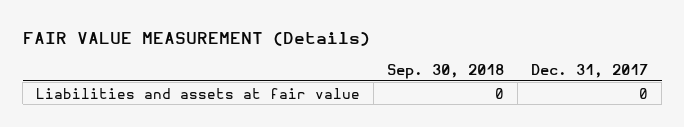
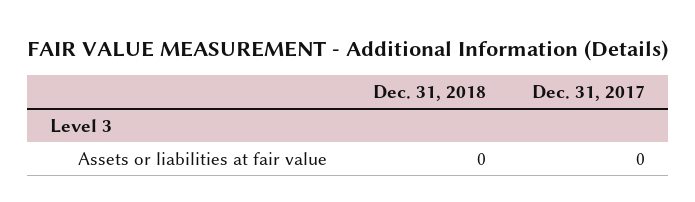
[22,32,370,47] FAIR VALUE MEASUREMENT (Details) -> [26,40,668,62] FAIR VALUE MEASUREMENT - Additional Information (Details)
[387,63,505,79] Sep. 30, 2018 -> none
none -> [373,84,487,101] Dec. 31, 2018
none -> [49,118,112,133] Level 3
[36,87,361,99] Liabilities and assets at fair value -> [78,151,328,165] Assets or liabilities at fair value

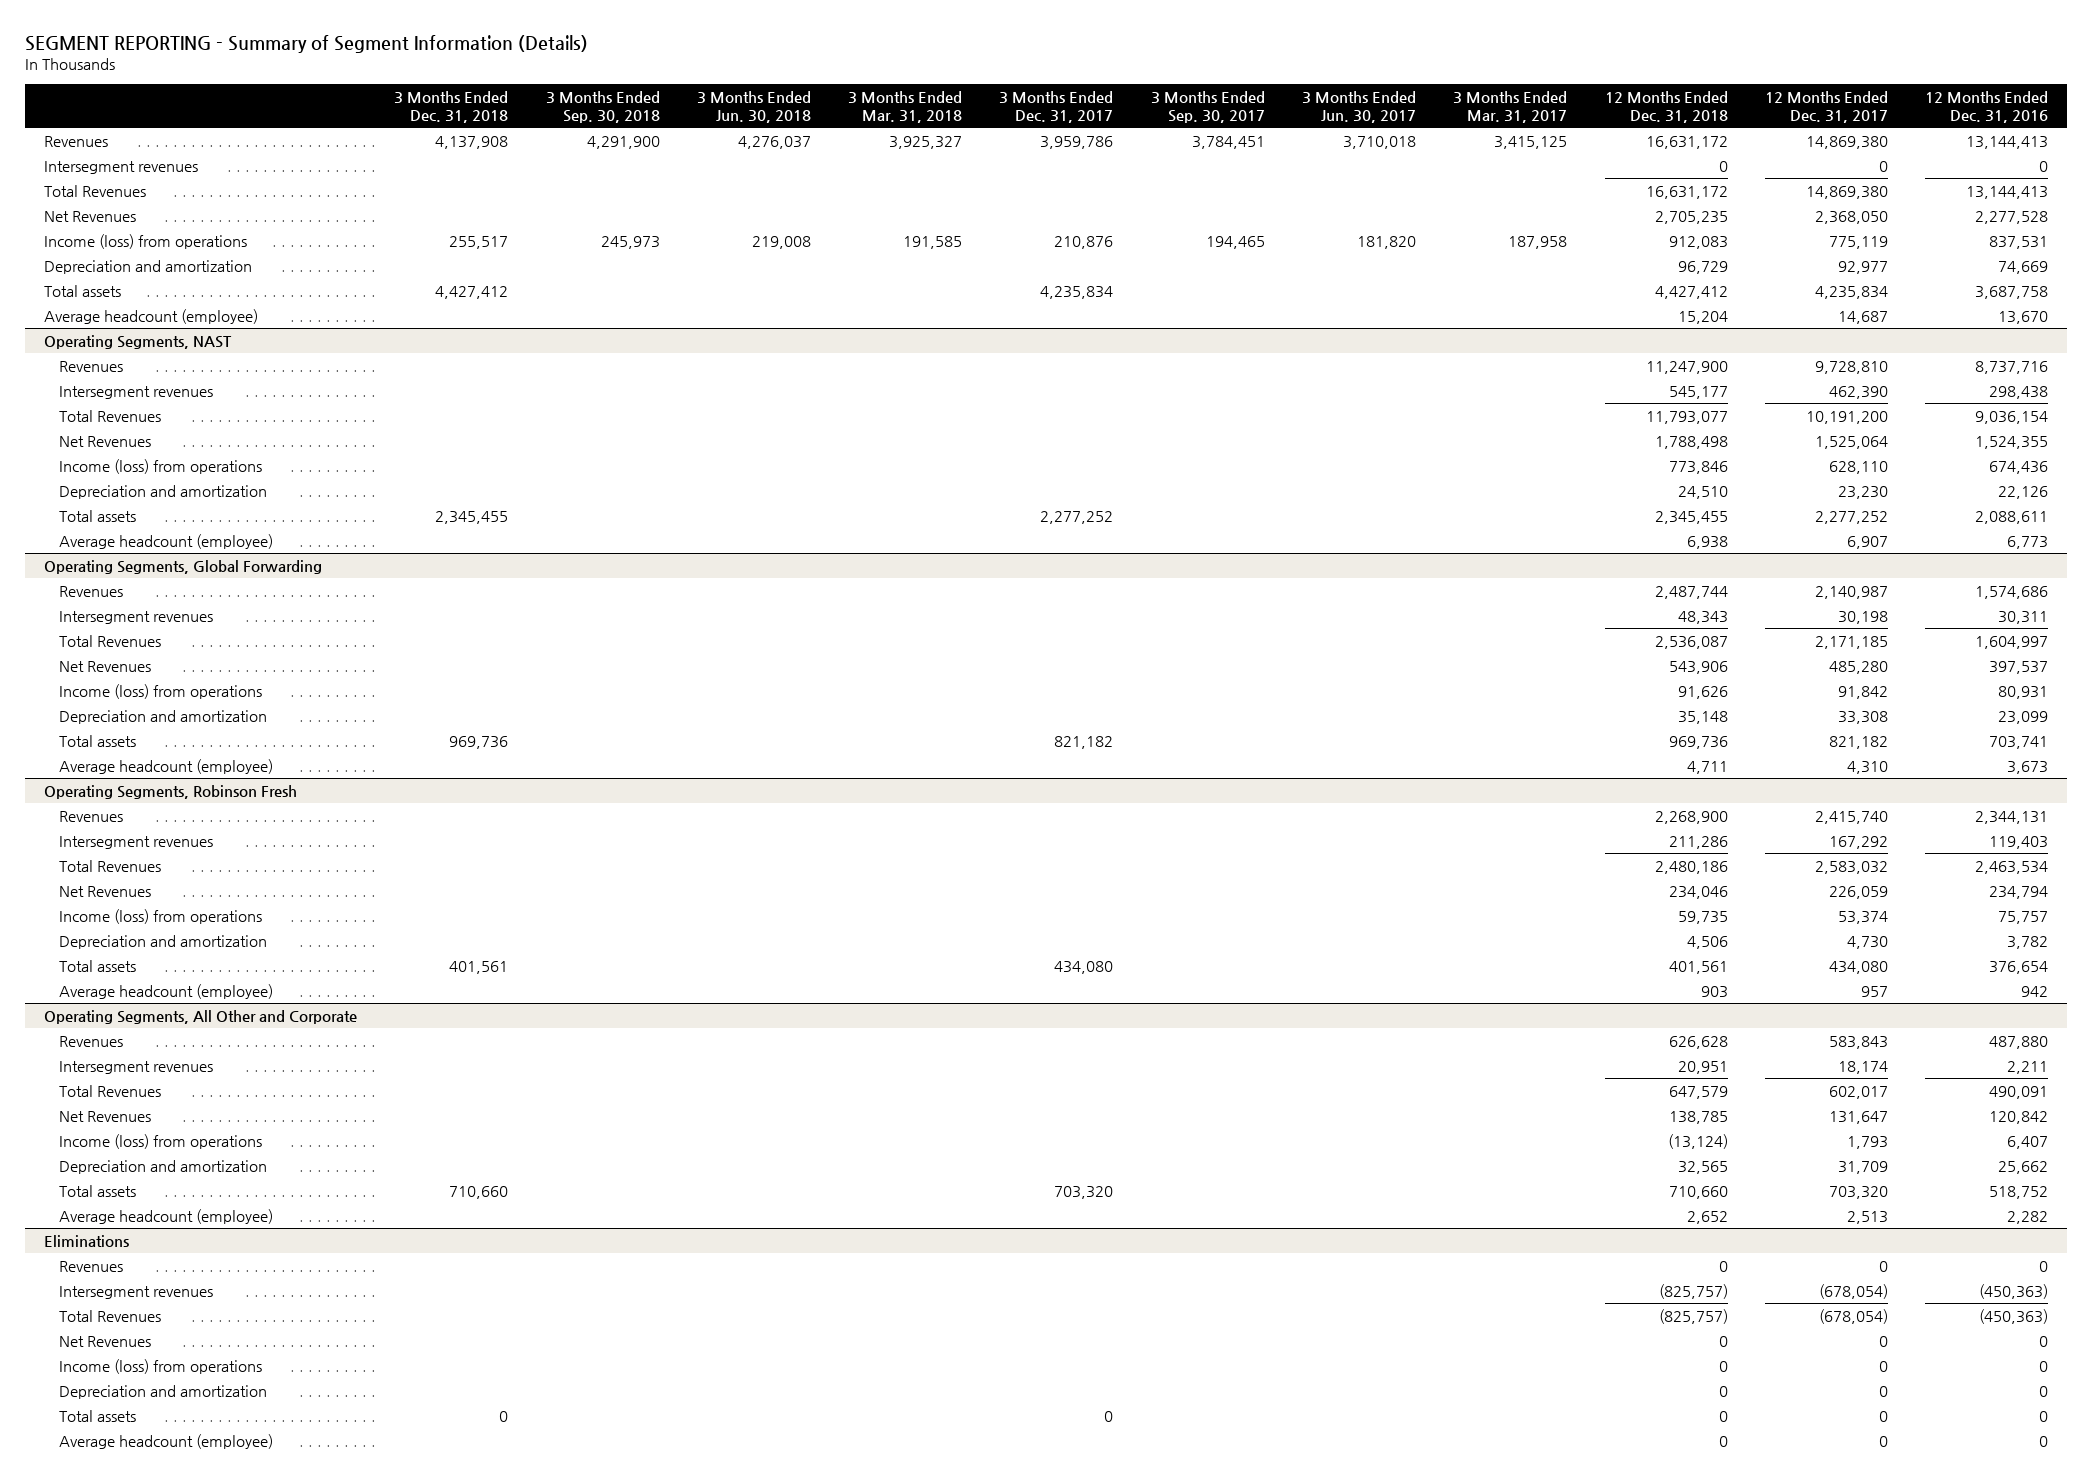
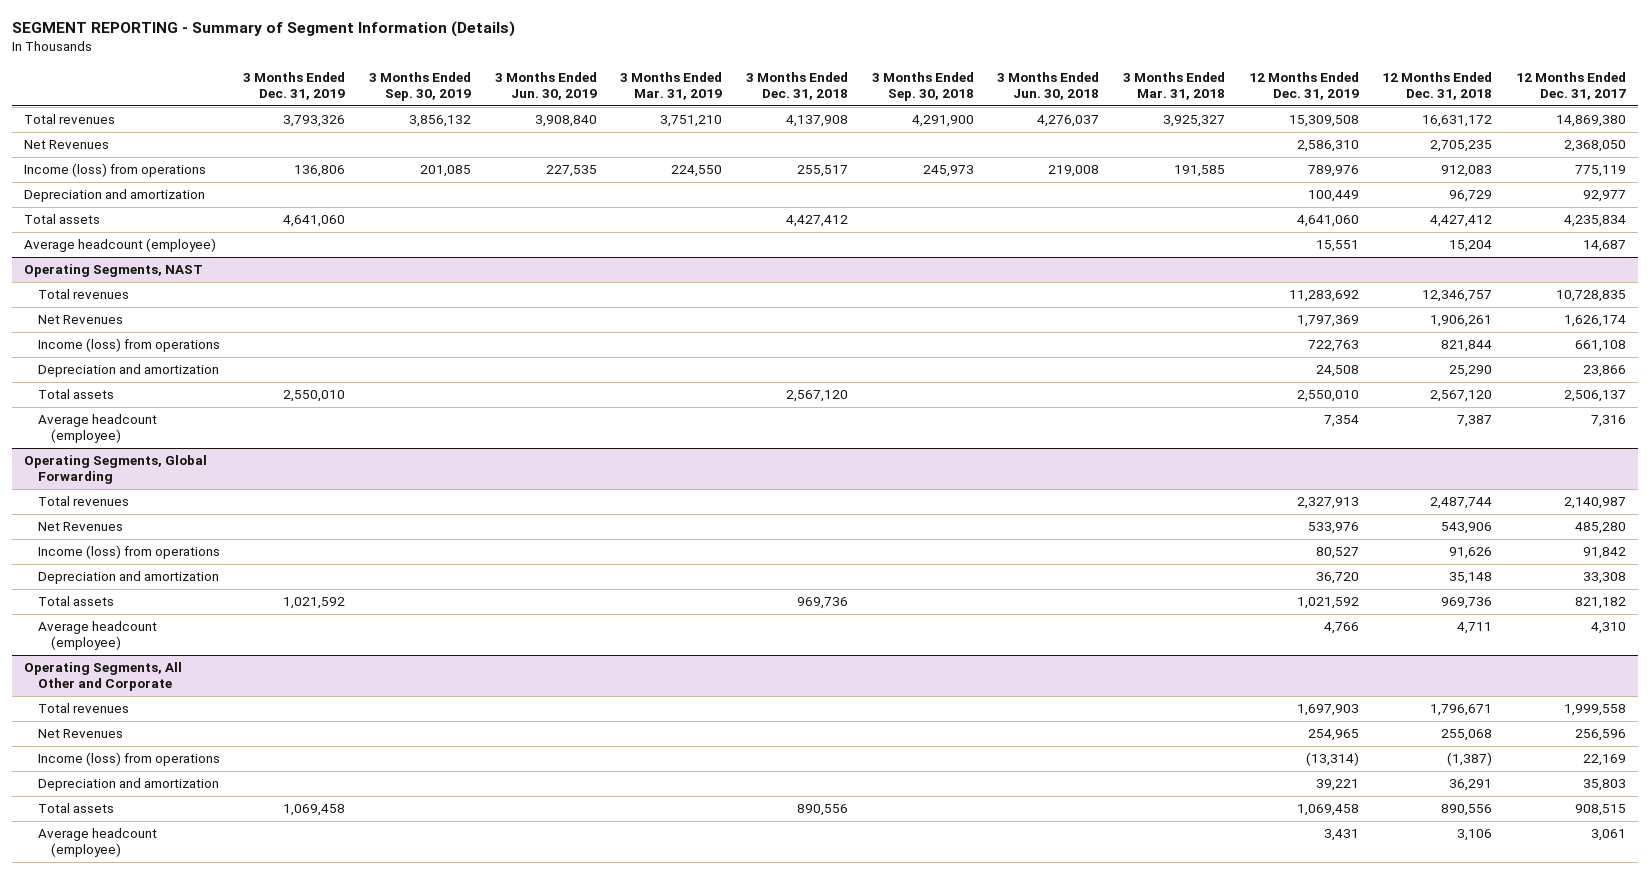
[999,91,1114,124] 3 Months Ended Dec. 31, 2017 -> none
[1150,91,1265,124] 3 Months Ended Sep. 30, 2017 -> none
[1301,91,1416,124] 3 Months Ended Jun. 30, 2017 -> none
[1453,91,1568,124] 3 Months Ended Mar. 31, 2017 -> none
[1925,91,2049,124] 12 Months Ended Dec. 31, 2016 -> none
none -> [243,71,346,100] 3 Months Ended Dec. 31, 2019
none -> [369,71,472,101] 3 Months Ended Sep. 30, 2019
none -> [494,71,597,100] 3 Months Ended Jun. 30, 2019
none -> [620,71,723,100] 3 Months Ended Mar. 31, 2019
none -> [1248,71,1359,100] 12 Months Ended Dec. 31, 2019
[44,160,199,174] Intersegment revenues -> none
[44,184,147,197] Total Revenues -> none
[44,135,109,147] Revenues -> [24,114,116,125] Total revenues
[59,385,214,399] Intersegment revenues -> none
[59,409,162,422] Total Revenues -> none
[59,360,124,372] Revenues -> [37,289,129,300] Total revenues
[1645,360,1728,374] 11,247,900 -> [1422,290,1493,303] 12,346,757
[1814,360,1888,374] 9,728,810 -> [1556,290,1627,303] 10,728,835
[1654,435,1728,449] 1,788,498 -> [1430,315,1493,328] 1,906,261
[1814,435,1888,449] 1,525,064 -> [1564,315,1627,328] 1,626,174
[1668,460,1728,474] 773,846 -> [1441,340,1493,353] 821,844
[1828,460,1888,474] 628,110 -> [1575,340,1627,353] 661,108
[1677,485,1728,499] 24,510 -> [1449,365,1493,378] 25,290
[1837,485,1888,499] 23,230 -> [1583,365,1627,378] 23,866
[435,510,509,524] 2,345,455 -> [786,390,849,403] 2,567,120
[1654,510,1728,524] 2,345,455 -> [1430,390,1493,403] 2,567,120
[1814,510,1888,524] 2,277,252 -> [1564,390,1627,403] 2,506,137
[1686,535,1728,549] 6,938 -> [1457,415,1493,428] 7,387
[1846,535,1888,549] 6,907 -> [1591,415,1627,428] 7,316
[59,610,214,624] Intersegment revenues -> none
[59,634,162,647] Total Revenues -> none
[59,585,124,597] Revenues -> [37,496,129,507] Total revenues
[44,784,298,799] Operating Segments, Robinson Fresh -> none
[59,810,124,822] Revenues -> none
[59,835,214,849] Intersegment revenues -> none
[59,859,162,872] Total Revenues -> none
[59,885,152,897] Net Revenues -> none
[59,908,263,924] Income (loss) from operations -> none
[59,934,268,949] Depreciation and amortization -> none
[59,959,137,972] Total assets -> none
[59,983,274,999] Average headcount (employee) -> none
[59,1060,214,1074] Intersegment revenues -> none
[59,1084,162,1097] Total Revenues -> none
[44,1234,130,1247] Eliminations -> none
[59,1260,124,1272] Revenues -> none
[59,1285,214,1299] Intersegment revenues -> none
[59,1309,162,1322] Total Revenues -> none
[59,1335,152,1347] Net Revenues -> none
[59,1358,263,1374] Income (loss) from operations -> none
[59,1384,268,1399] Depreciation and amortization -> none
[59,1409,137,1422] Total assets -> none
[59,1433,274,1449] Average headcount (employee) -> none
[59,1035,124,1047] Revenues -> [37,703,129,714] Total revenues
[1668,1035,1728,1049] 626,628 -> [1430,704,1493,717] 1,796,671
[1828,1035,1888,1049] 583,843 -> [1564,704,1627,717] 1,999,558
[1668,1110,1728,1124] 138,785 -> [1441,729,1493,742] 255,068
[1828,1110,1888,1124] 131,647 -> [1575,729,1627,742] 256,596
[1667,1133,1728,1149] (13,124) -> [1447,752,1493,767] (1,387)
[1846,1135,1888,1149] 1,793 -> [1583,754,1627,767] 22,169
[1677,1160,1728,1174] 32,565 -> [1449,779,1493,792] 36,291
[1837,1160,1888,1174] 31,709 -> [1583,779,1627,792] 35,803
[449,1185,509,1199] 710,660 -> [797,804,849,817] 890,556
[1668,1185,1728,1199] 710,660 -> [1441,804,1493,817] 890,556
[1828,1185,1888,1199] 703,320 -> [1575,804,1627,817] 908,515
[1686,1210,1728,1224] 2,652 -> [1457,829,1493,842] 3,106
[1846,1210,1888,1224] 2,513 -> [1591,829,1627,842] 3,061

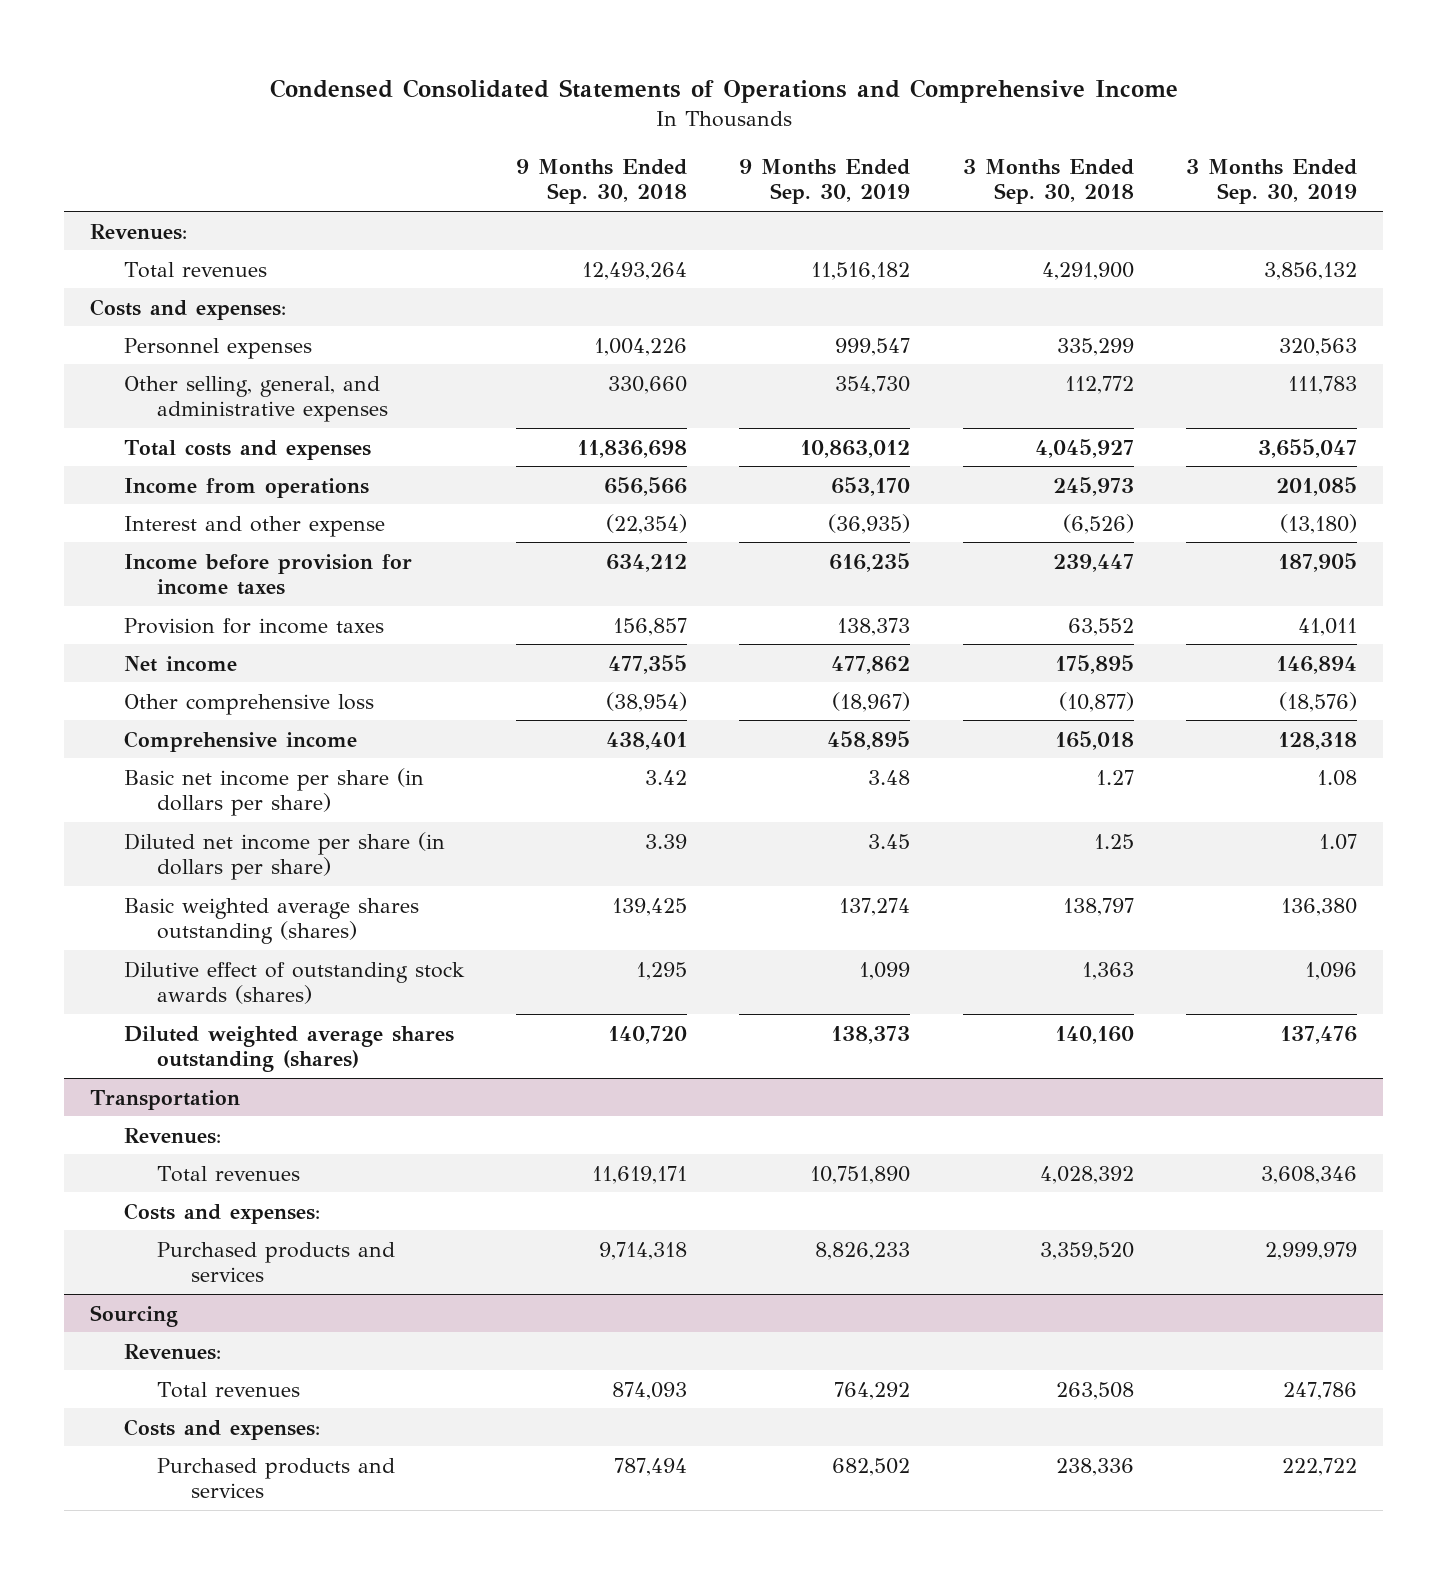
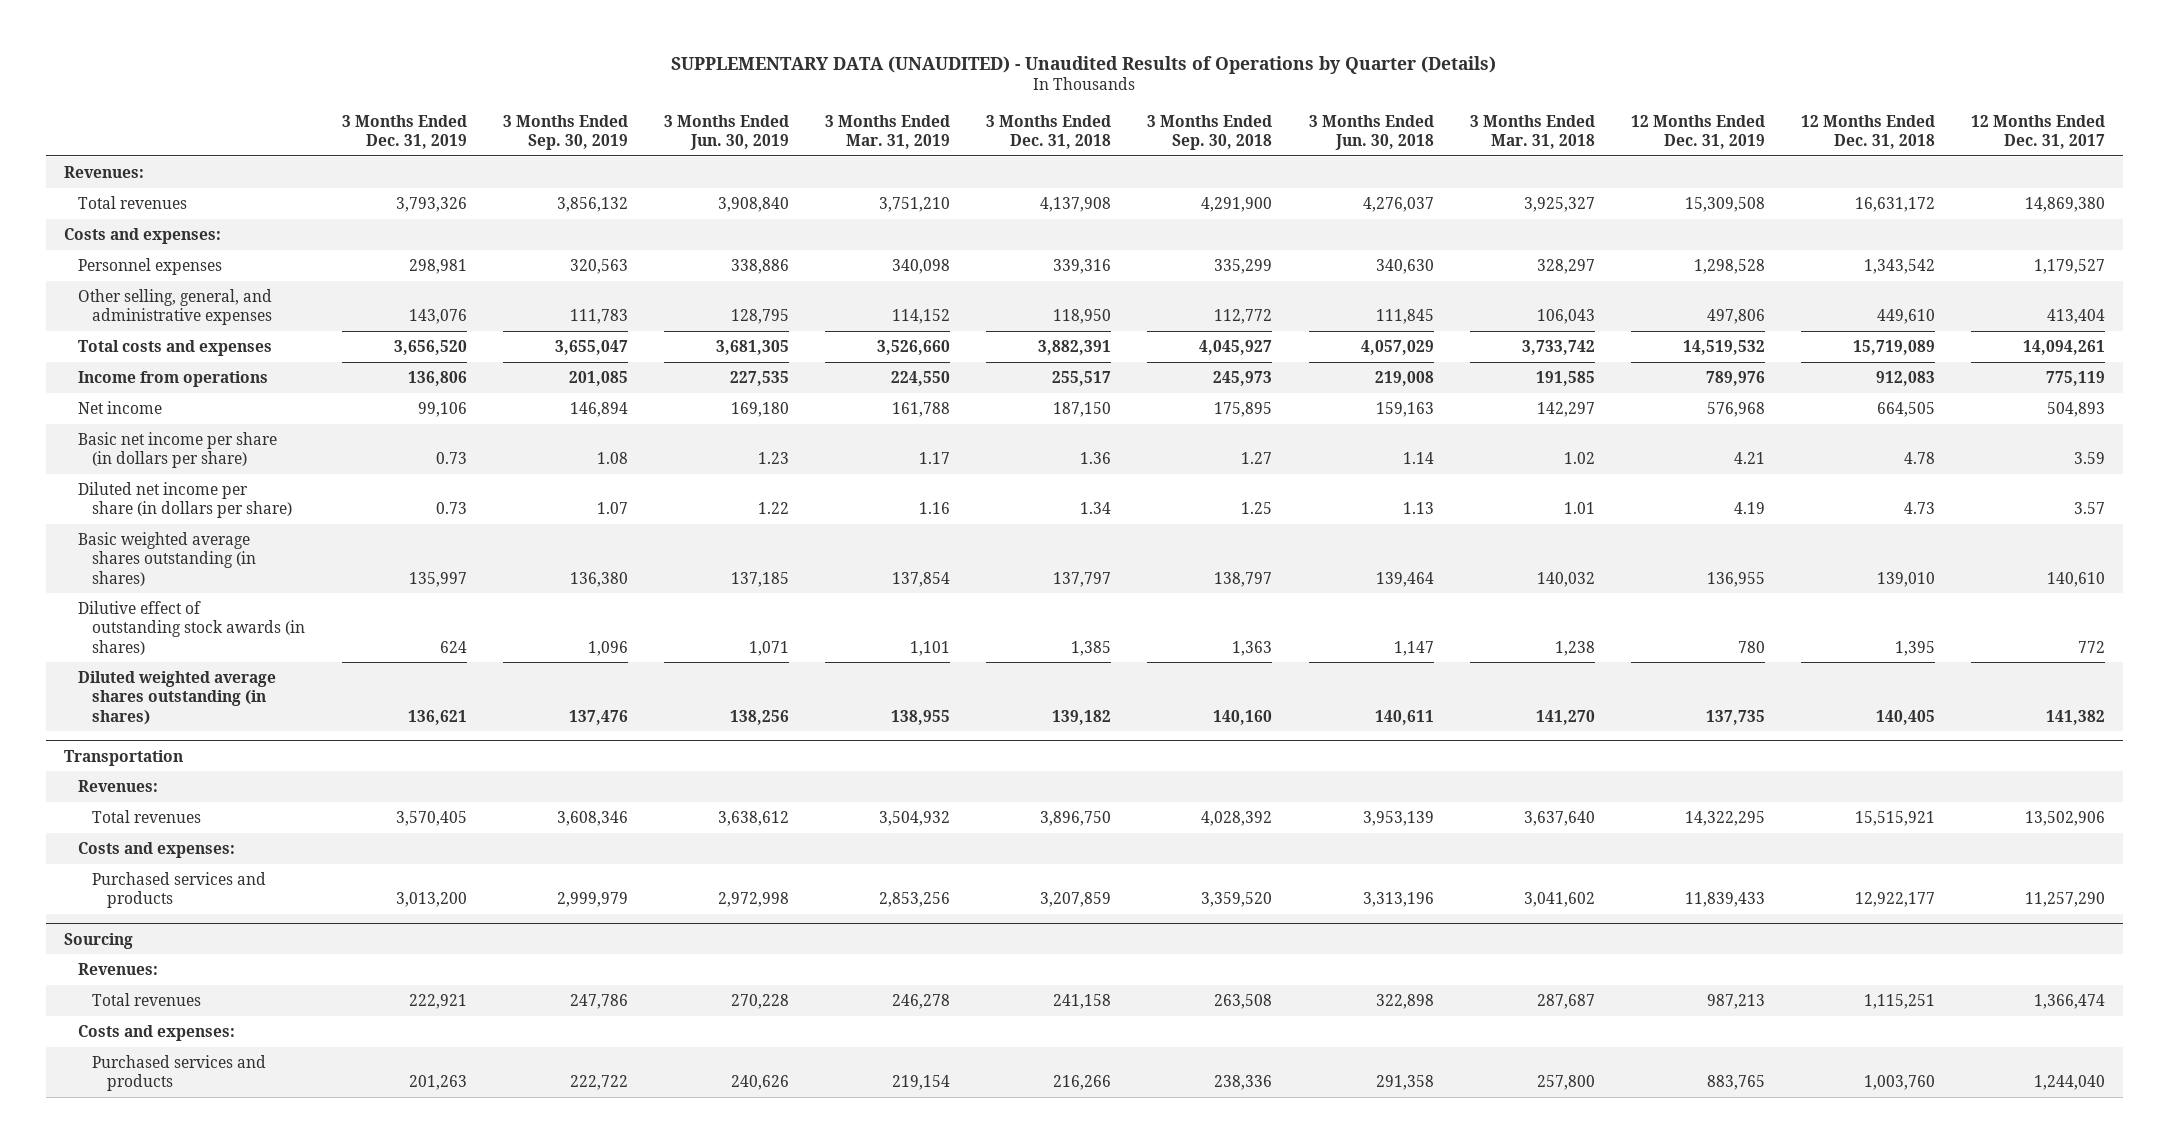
[269,79,1178,104] Condensed Consolidated Statements of Operations and Comprehensive Income -> [671,55,1497,74] SUPPLEMENTARY DATA (UNAUDITED) - Unaudited Results of Operations by Quarter (Details)
[516,159,688,205] 9 Months Ended Sep. 30, 2018 -> none
[739,159,911,205] 9 Months Ended Sep. 30, 2019 -> none
none -> [341,114,467,150] 3 Months Ended Dec. 31, 2019
none -> [663,114,789,151] 3 Months Ended Jun. 30, 2019
none -> [825,114,951,150] 3 Months Ended Mar. 31, 2019
none -> [986,114,1112,150] 3 Months Ended Dec. 31, 2018
none -> [1308,114,1434,151] 3 Months Ended Jun. 30, 2018
none -> [1469,114,1595,150] 3 Months Ended Mar. 31, 2018
none -> [1630,114,1765,150] 12 Months Ended Dec. 31, 2019
none -> [1800,114,1935,150] 12 Months Ended Dec. 31, 2018
none -> [1971,114,2106,150] 12 Months Ended Dec. 31, 2017
[123,515,385,537] Interest and other expense -> none
[123,553,412,595] Income before provision for income taxes -> none
[123,617,384,634] Provision for income taxes -> none
[123,693,374,715] Other comprehensive loss -> none
[123,730,357,752] Comprehensive income -> none
[123,897,419,944] Basic weighted average shares outstanding (shares) -> [78,531,257,586] Basic weighted average shares outstanding (in shares)
[123,960,465,1004] Dilutive effect of outstanding stock awards (shares) -> [78,600,306,655] Dilutive effect of outstanding stock awards (in shares)
[123,1025,454,1072] Diluted weighted average shares outstanding (shares) -> [78,670,277,725] Diluted weighted average shares outstanding (in shares)
[157,1241,396,1282] Purchased products and services -> [92,871,267,909] Purchased services and products
[157,1457,396,1498] Purchased products and services -> [92,1054,267,1092] Purchased services and products

